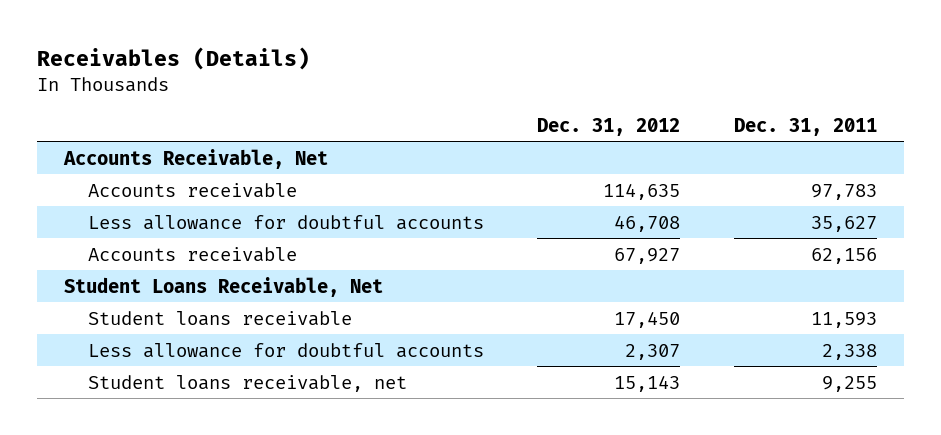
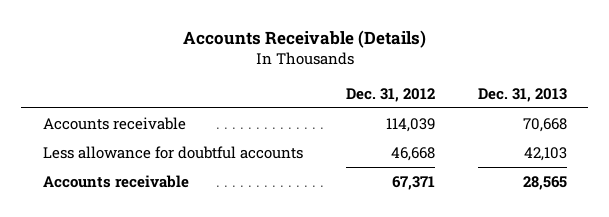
[37,46,311,70] Receivables (Details) -> [182,30,426,49] Accounts Receivable (Details)
[733,117,877,136] Dec. 31, 2011 -> none
none -> [477,87,567,102] Dec. 31, 2013
[63,148,329,169] Accounts Receivable, Net -> none
[64,276,384,297] Student Loans Receivable, Net -> none
[87,310,352,326] Student loans receivable -> none
[87,342,484,358] Less allowance for doubtful accounts -> none
[87,374,407,392] Student loans receivable, net -> none
[603,182,681,200] 114,635 -> [385,117,435,132] 114,039
[614,214,681,232] 46,708 -> [390,146,435,161] 46,668
[614,247,681,264] 67,927 -> [391,175,435,190] 67,371

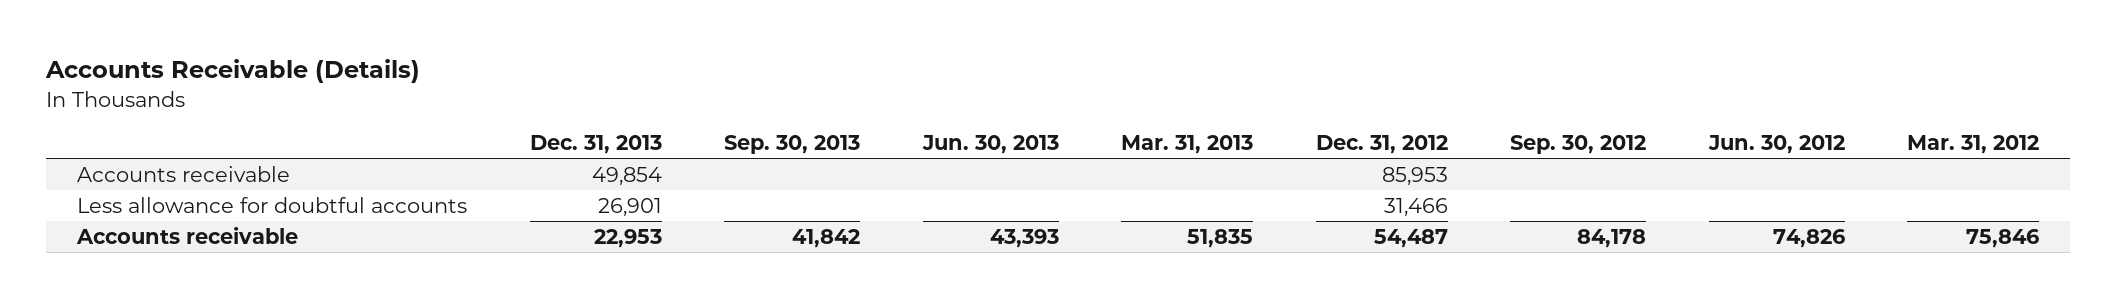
none -> [724,135,861,155] Sep. 30, 2013
none -> [921,135,1059,155] Jun. 30, 2013
none -> [1121,135,1254,155] Mar. 31, 2013
none -> [1510,135,1647,155] Sep. 30, 2012
none -> [1707,135,1845,155] Jun. 30, 2012
none -> [1907,135,2040,155] Mar. 31, 2012
[385,117,435,132] 114,039 -> [1381,166,1448,186] 85,953
[522,117,567,132] 70,668 -> [591,166,662,186] 49,854
[390,146,435,161] 46,668 -> [1383,197,1448,217] 31,466
[523,146,567,161] 42,103 -> [597,197,662,217] 26,901
[391,175,435,190] 67,371 -> [1373,228,1448,248] 54,487
[522,175,567,190] 28,565 -> [593,228,662,248] 22,953

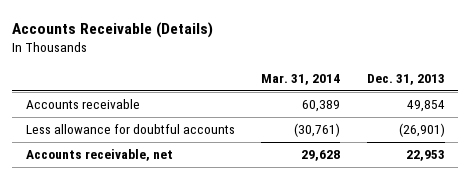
[724,135,861,155] Sep. 30, 2013 -> none
[921,135,1059,155] Jun. 30, 2013 -> none
[1121,135,1254,155] Mar. 31, 2013 -> none
[1315,135,1448,155] Dec. 31, 2012 -> none
[1510,135,1647,155] Sep. 30, 2012 -> none
[1707,135,1845,155] Jun. 30, 2012 -> none
[1907,135,2040,155] Mar. 31, 2012 -> none
none -> [261,74,341,86] Mar. 31, 2014
[597,197,662,217] 26,901 -> [399,123,446,138] (26,901)
[76,226,299,244] Accounts receivable -> [25,149,173,162] Accounts receivable, net

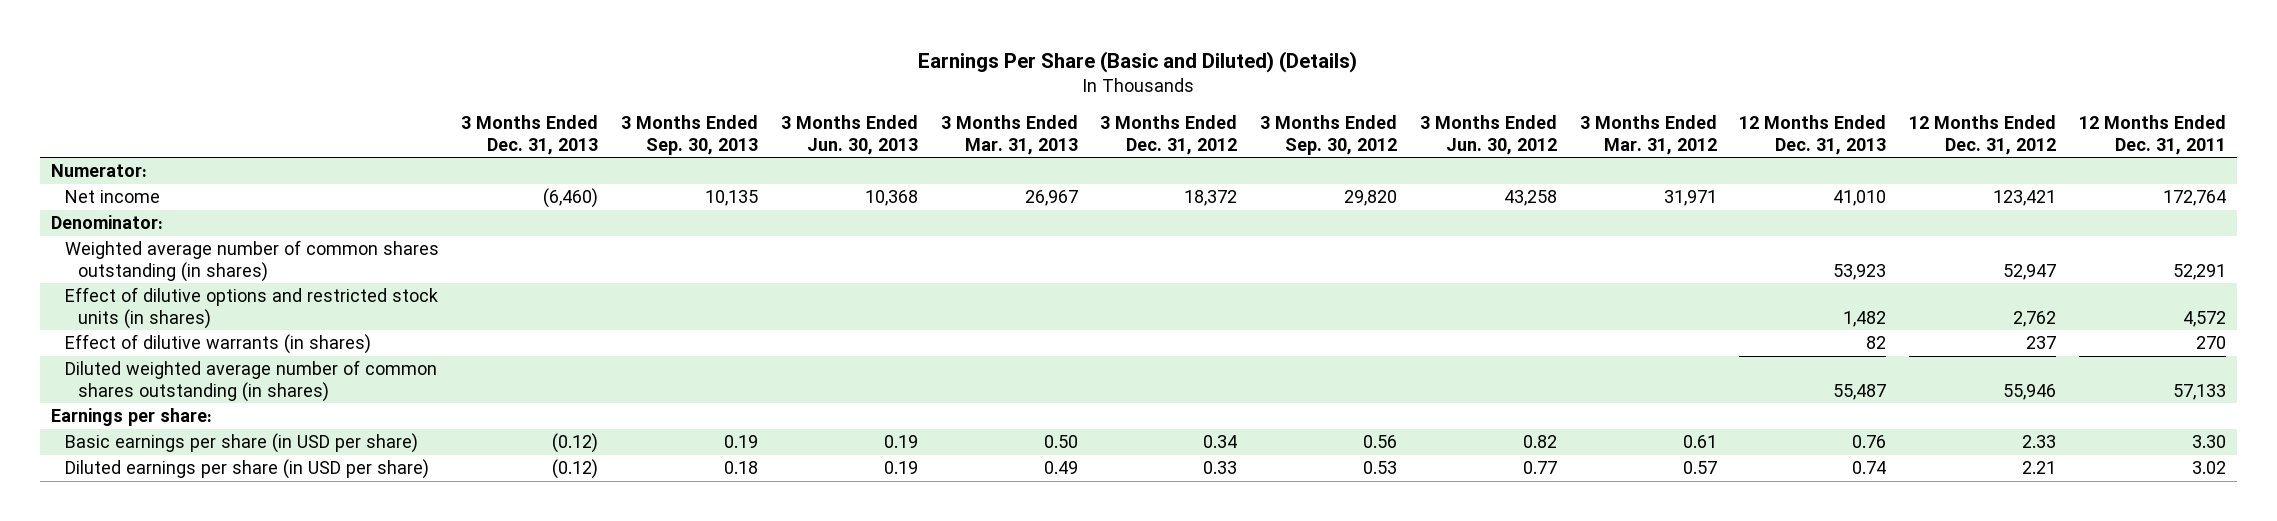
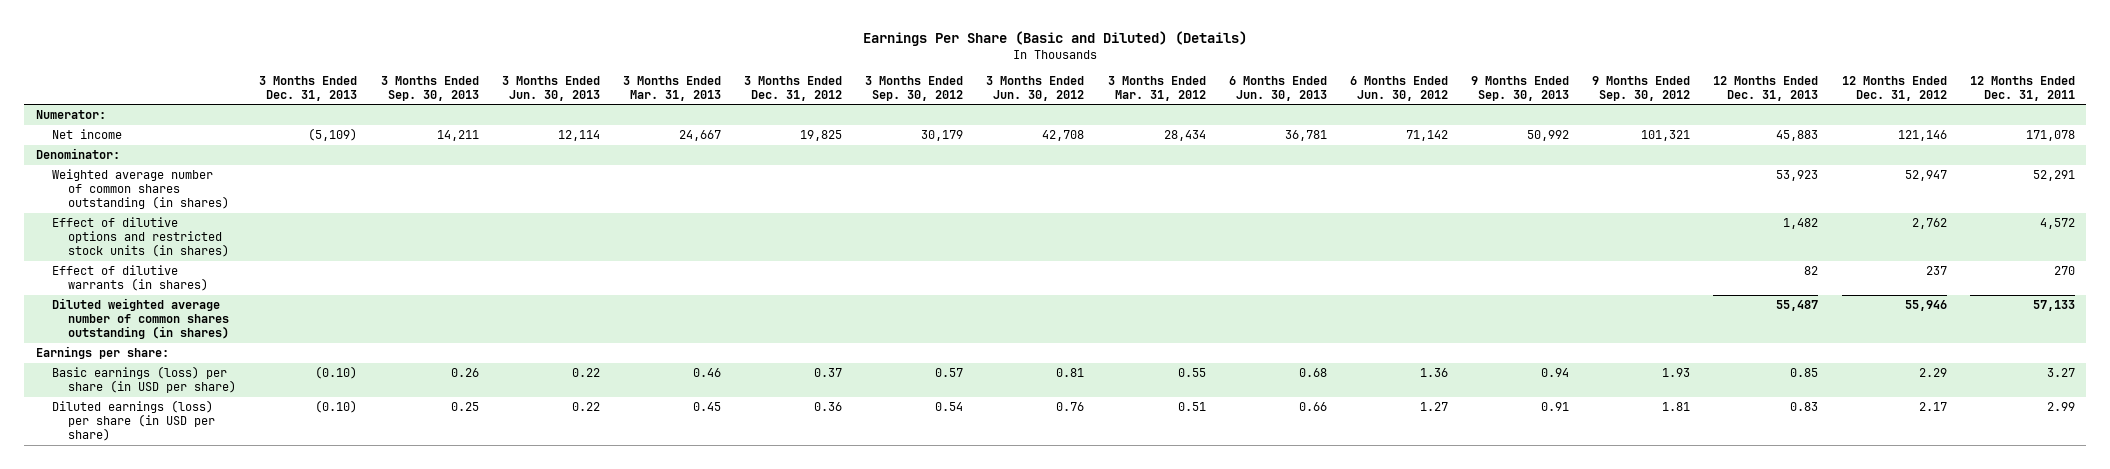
none -> [1228,75,1327,101] 6 Months Ended Jun. 30, 2013
none -> [1349,75,1448,101] 6 Months Ended Jun. 30, 2012
none -> [1471,75,1570,101] 9 Months Ended Sep. 30, 2013
none -> [1592,75,1691,101] 9 Months Ended Sep. 30, 2012
[543,188,599,209] (6,460) -> [308,128,358,142] (5,109)
[705,190,759,207] 10,135 -> [436,130,479,142] 14,211
[864,190,918,207] 10,368 -> [557,130,600,142] 12,114
[1024,190,1078,207] 26,967 -> [678,130,721,142] 24,667
[1184,190,1238,207] 18,372 -> [800,130,843,142] 19,825
[1344,190,1398,207] 29,820 -> [921,130,964,142] 30,179
[1503,190,1557,207] 43,258 -> [1042,130,1085,142] 42,708
[1663,190,1717,207] 31,971 -> [1163,130,1206,142] 28,434
[1833,190,1887,207] 41,010 -> [1776,130,1819,142] 45,883
[1993,190,2057,207] 123,421 -> [1897,130,1947,142] 121,146
[2162,190,2226,207] 172,764 -> [2025,130,2075,142] 171,078
[64,433,418,454] Basic earnings per share (in USD per share) -> [51,366,237,394] Basic earnings (loss) per share (in USD per share)
[552,433,599,454] (0.12) -> [315,366,358,380] (0.10)
[724,435,759,449] 0.19 -> [450,368,479,378] 0.26
[883,435,918,449] 0.19 -> [571,368,600,378] 0.22
[1043,435,1078,449] 0.50 -> [692,368,721,378] 0.46
[1203,435,1238,449] 0.34 -> [814,368,843,378] 0.37
[1363,435,1398,449] 0.56 -> [935,368,964,378] 0.57
[1522,435,1557,449] 0.82 -> [1056,368,1085,378] 0.81
[1682,435,1717,449] 0.61 -> [1177,368,1206,378] 0.55
[1852,435,1887,449] 0.76 -> [1790,368,1819,378] 0.85
[2022,435,2057,449] 2.33 -> [1918,368,1947,378] 2.29
[2191,435,2226,449] 3.30 -> [2046,368,2075,378] 3.27
[64,459,429,480] Diluted earnings per share (in USD per share) -> [51,400,216,442] Diluted earnings (loss) per share (in USD per share)
[552,459,599,480] (0.12) -> [315,400,358,414] (0.10)
[724,461,759,475] 0.18 -> [450,402,479,412] 0.25
[883,461,918,475] 0.19 -> [571,402,600,412] 0.22
[1043,461,1078,475] 0.49 -> [692,402,721,412] 0.45
[1203,461,1238,475] 0.33 -> [814,402,843,412] 0.36
[1363,461,1398,475] 0.53 -> [935,402,964,412] 0.54
[1522,461,1557,475] 0.77 -> [1056,402,1085,412] 0.76
[1682,461,1717,475] 0.57 -> [1177,402,1206,412] 0.51
[1852,461,1887,475] 0.74 -> [1790,402,1819,412] 0.83
[2022,461,2057,475] 2.21 -> [1918,402,1947,412] 2.17
[2191,461,2226,475] 3.02 -> [2046,402,2075,412] 2.99

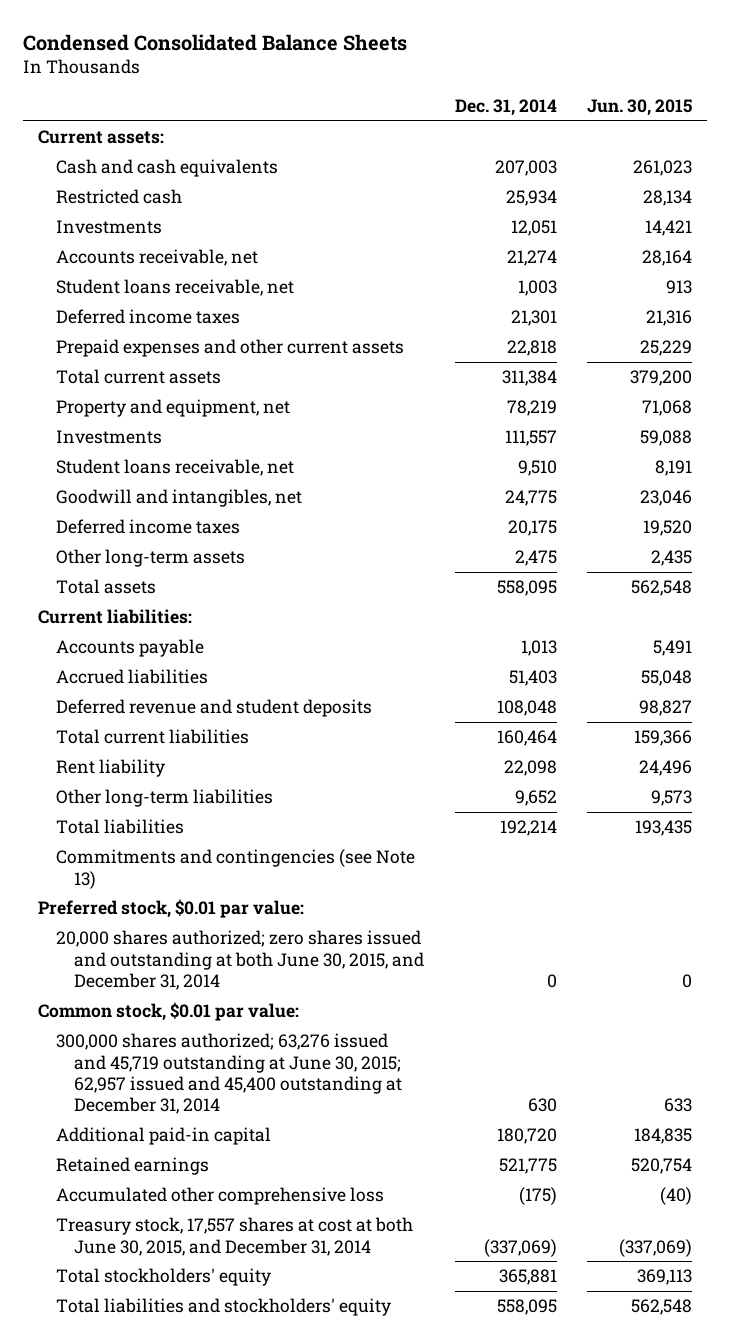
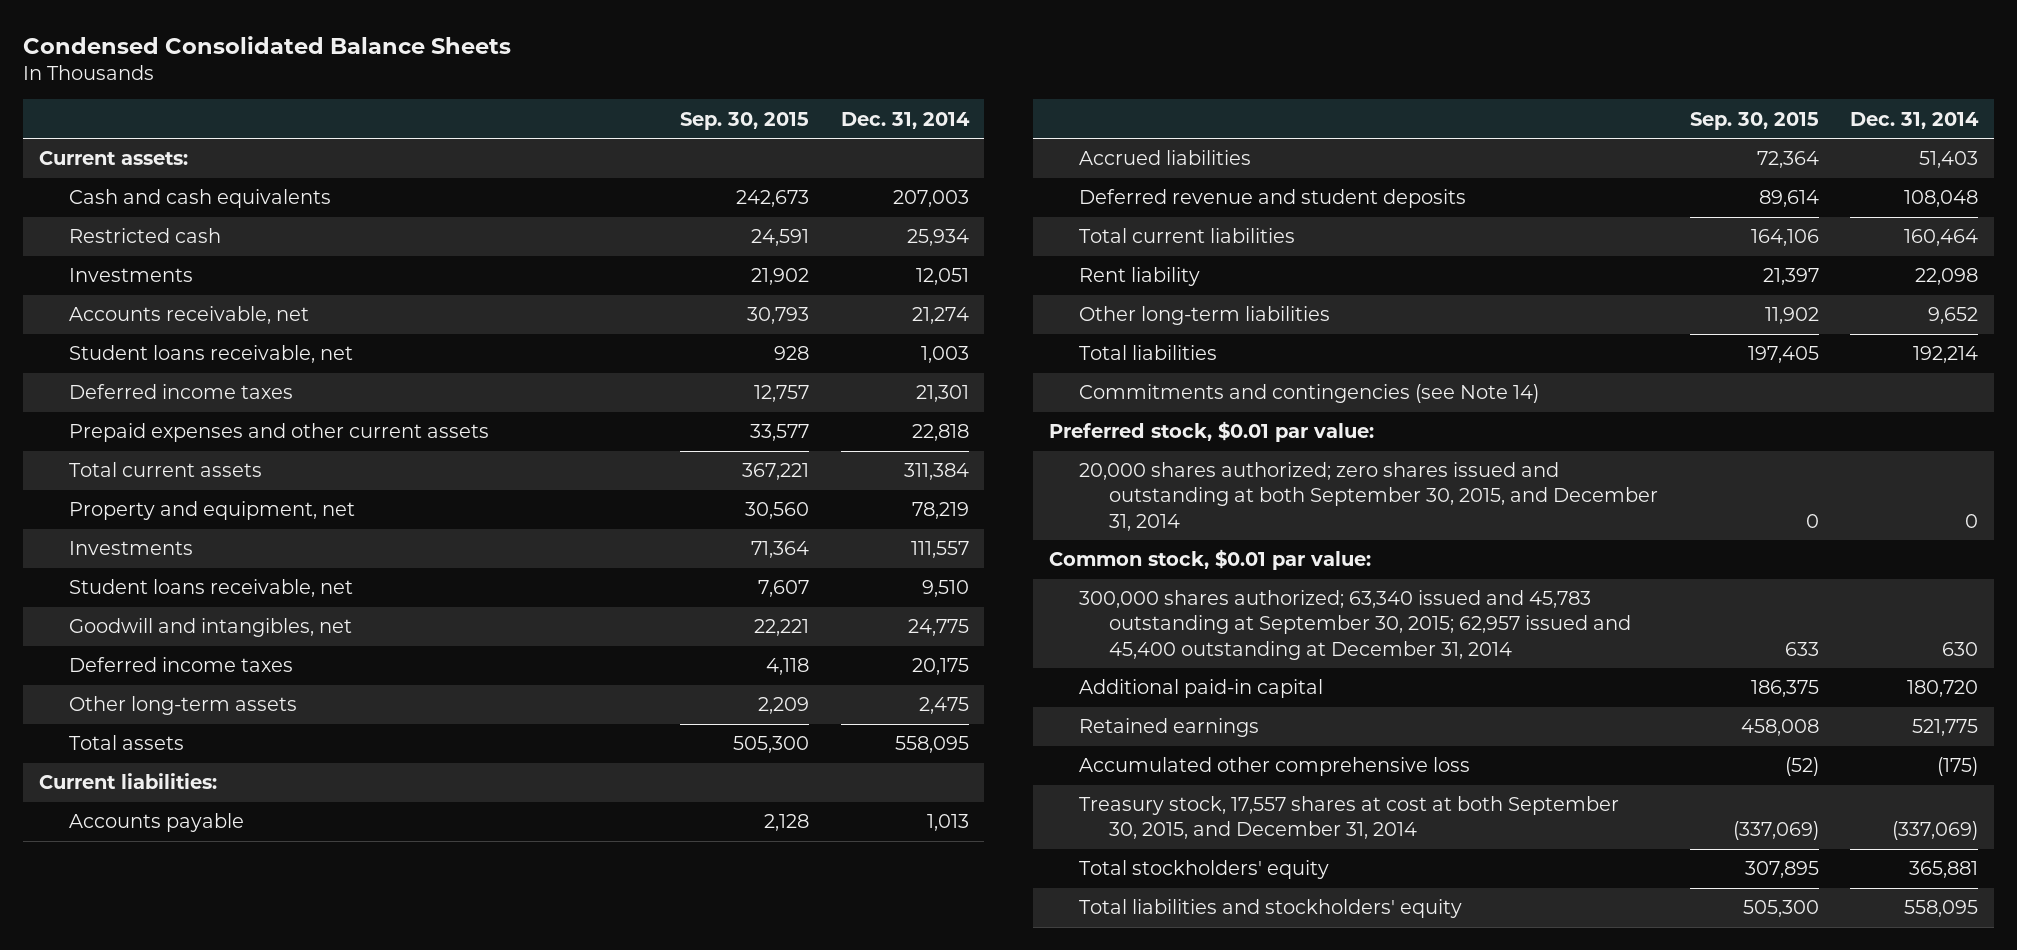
[587,99,693,117] Jun. 30, 2015 -> none
none -> [680,111,810,130] Sep. 30, 2015
[56,849,416,889] Commitments and contingencies (see Note 13) -> [1079,384,1540,404] Commitments and contingencies (see Note 14)
[56,930,425,990] 20,000 shares authorized; zero shares issued and outstanding at both June 30, 2015, and December 31, 2014 -> [1079,462,1659,531] 20,000 shares authorized; zero shares issued and outstanding at both September 30, 2015, and December 31, 2014
[56,1033,403,1114] 300,000 shares authorized; 63,276 issued and 45,719 outstanding at June 30, 2015; 62,957 issued and 45,400 outstanding at December 31, 2014 -> [1079,590,1632,660] 300,000 shares authorized; 63,340 issued and 45,783 outstanding at September 30, 2015; 62,957 issued and 45,400 outstanding at December 31, 2014
[56,1217,414,1256] Treasury stock, 17,557 shares at cost at both June 30, 2015, and December 31, 2014 -> [1079,796,1620,840] Treasury stock, 17,557 shares at cost at both September 30, 2015, and December 31, 2014

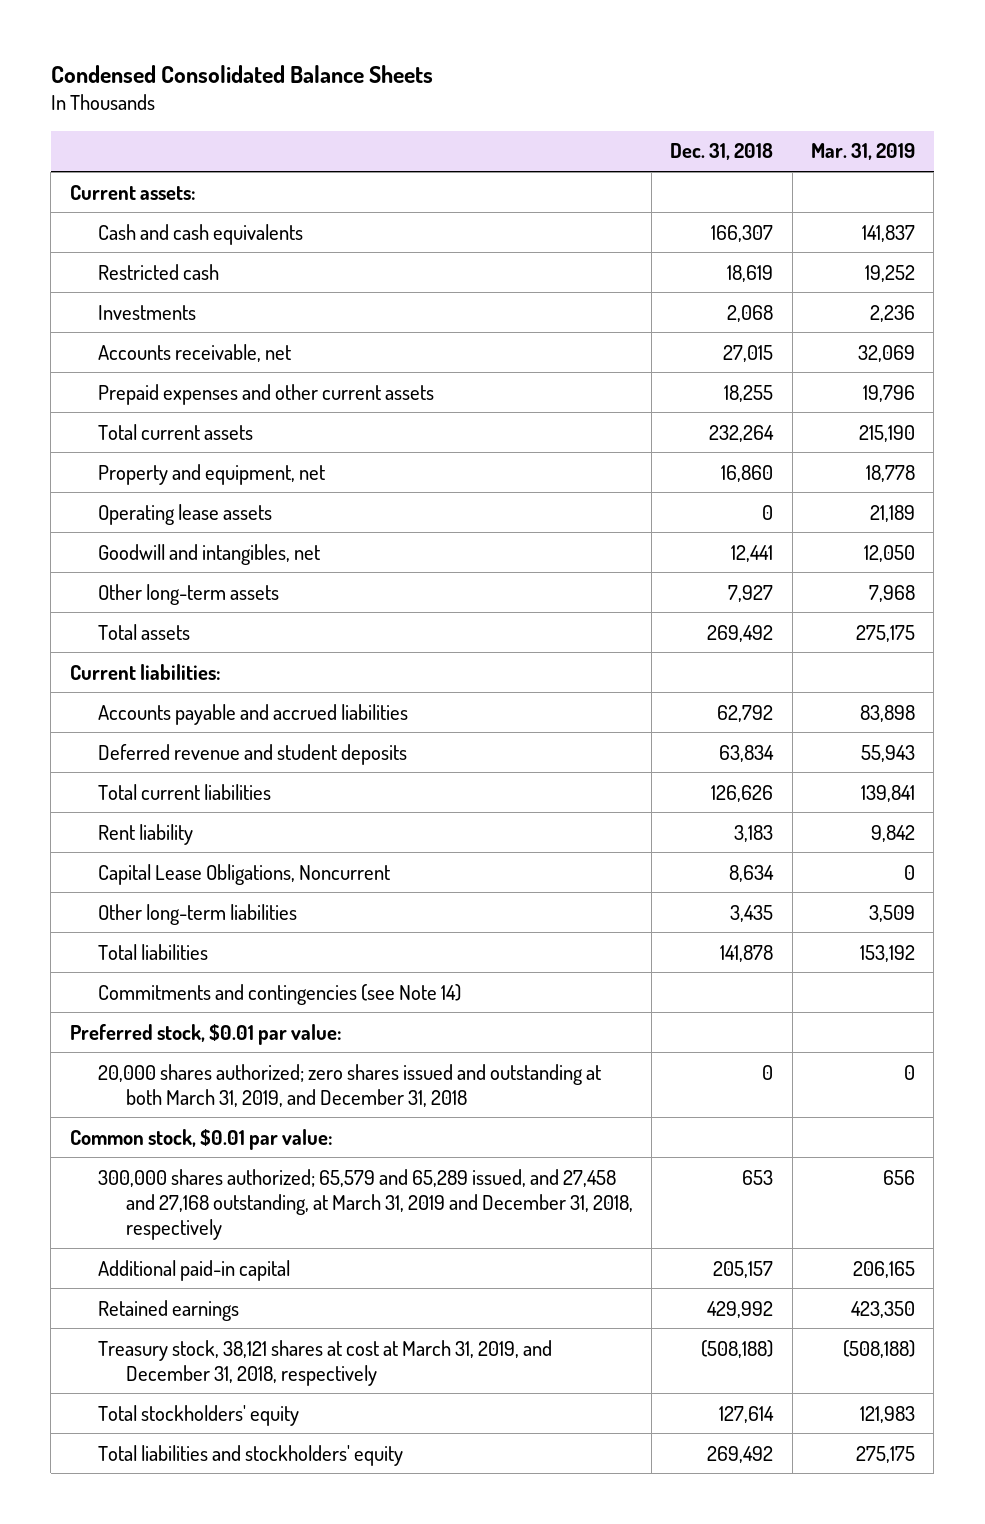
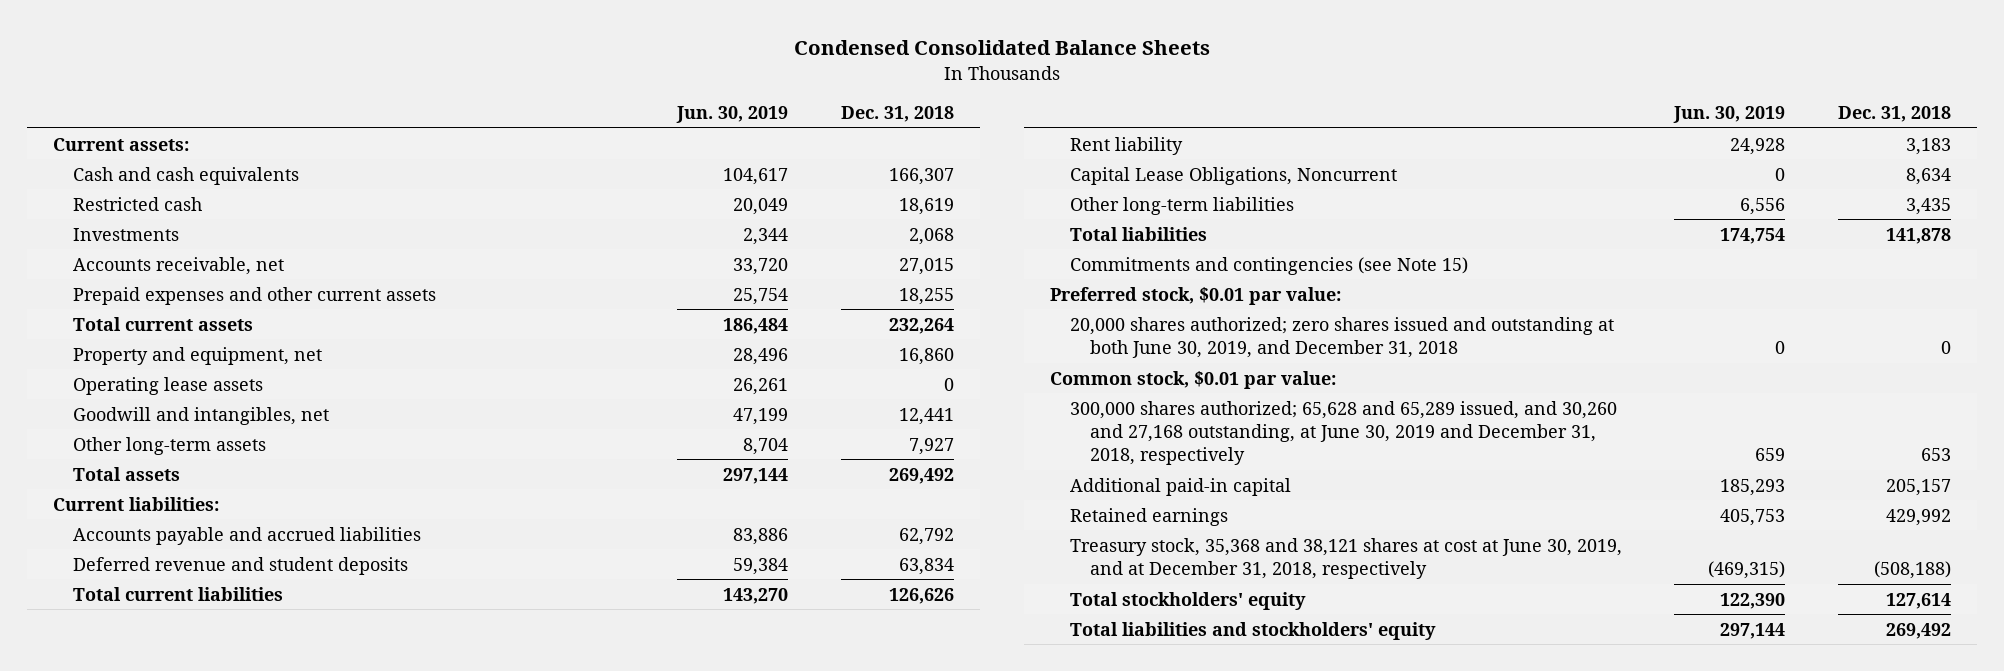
[810,143,915,161] Mar. 31, 2019 -> none
none -> [676,106,789,124] Jun. 30, 2019
[97,983,461,1005] Commitments and contingencies (see Note 14) -> [1070,256,1469,275] Commitments and contingencies (see Note 15)
[97,1063,601,1107] 20,000 shares authorized; zero shares issued and outstanding at both March 31, 2019, and December 31, 2018 -> [1070,316,1615,358] 20,000 shares authorized; zero shares issued and outstanding at both June 30, 2019, and December 31, 2018
[97,1168,633,1241] 300,000 shares authorized; 65,579 and 65,289 issued, and 27,458 and 27,168 outstanding, at March 31, 2019 and December 31, 2018, respectively -> [1070,400,1618,465] 300,000 shares authorized; 65,628 and 65,289 issued, and 30,260 and 27,168 outstanding, at June 30, 2019 and December 31, 2018, respectively
[97,1339,552,1386] Treasury stock, 38,121 shares at cost at March 31, 2019, and December 31, 2018, respectively -> [1070,537,1623,579] Treasury stock, 35,368 and 38,121 shares at cost at June 30, 2019, and at December 31, 2018, respectively

